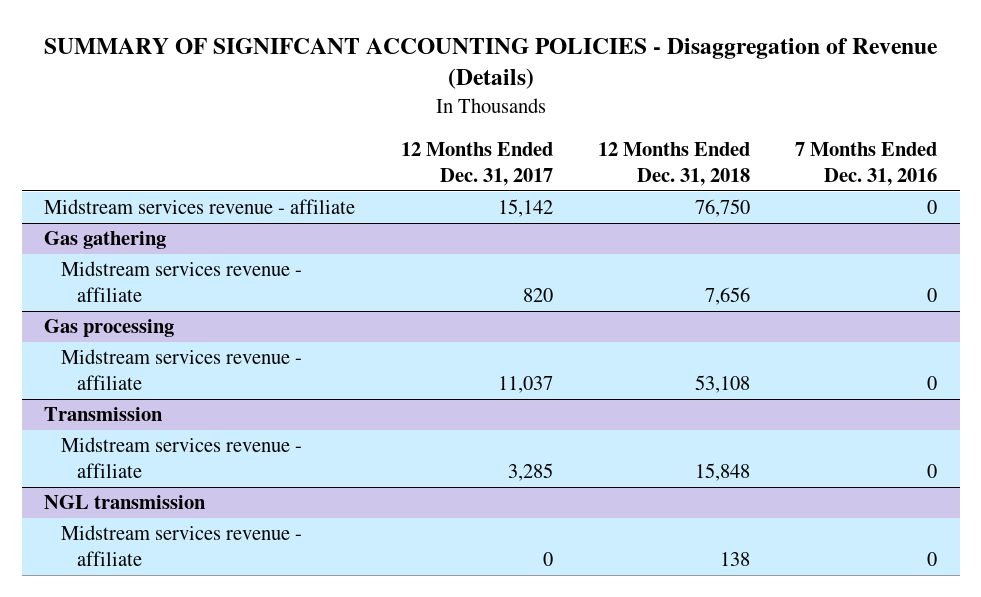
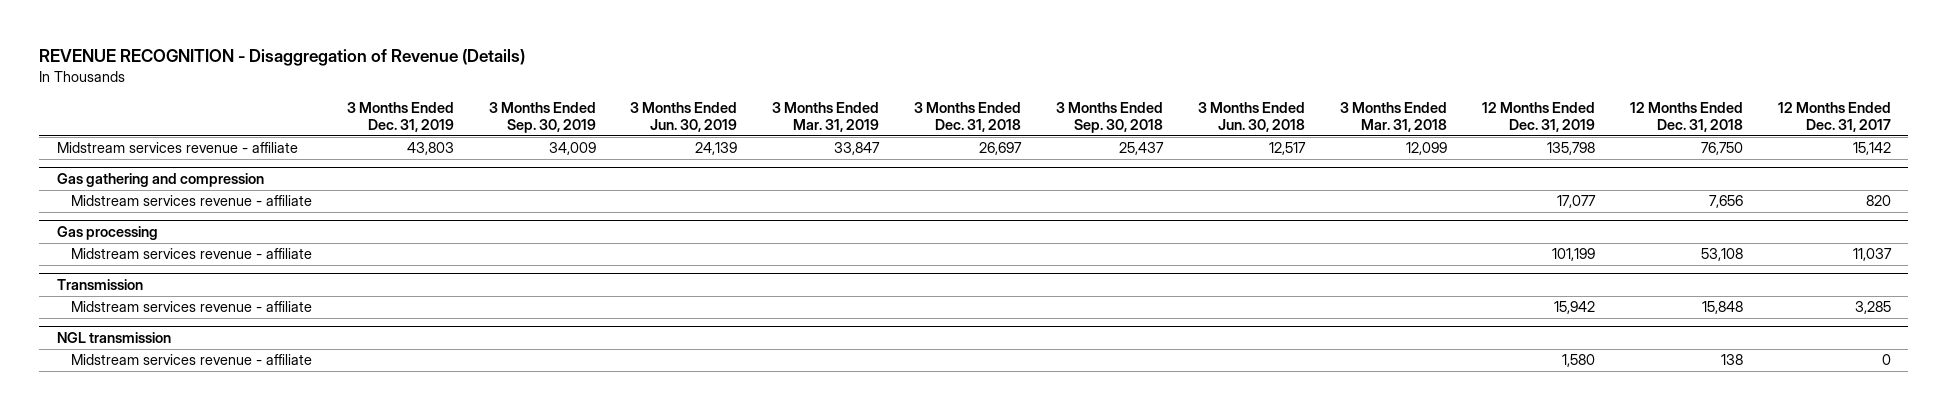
[43,37,938,90] SUMMARY OF SIGNIFCANT ACCOUNTING POLICIES - Disaggregation of Revenue (Details) -> [39,48,526,66] REVENUE RECOGNITION - Disaggregation of Revenue (Details)
[795,142,938,186] 7 Months Ended Dec. 31, 2016 -> none
none -> [346,101,454,133] 3 Months Ended Dec. 31, 2019
none -> [488,101,596,134] 3 Months Ended Sep. 30, 2019
none -> [630,101,738,133] 3 Months Ended Jun. 30, 2019
none -> [772,101,880,133] 3 Months Ended Mar. 31, 2019
none -> [914,101,1022,133] 3 Months Ended Dec. 31, 2018
none -> [1056,101,1164,134] 3 Months Ended Sep. 30, 2018
none -> [1198,101,1306,133] 3 Months Ended Jun. 30, 2018
none -> [1339,101,1447,133] 3 Months Ended Mar. 31, 2018
none -> [1481,101,1595,133] 12 Months Ended Dec. 31, 2019
[44,231,167,250] Gas gathering -> [56,173,264,188] Gas gathering and compression

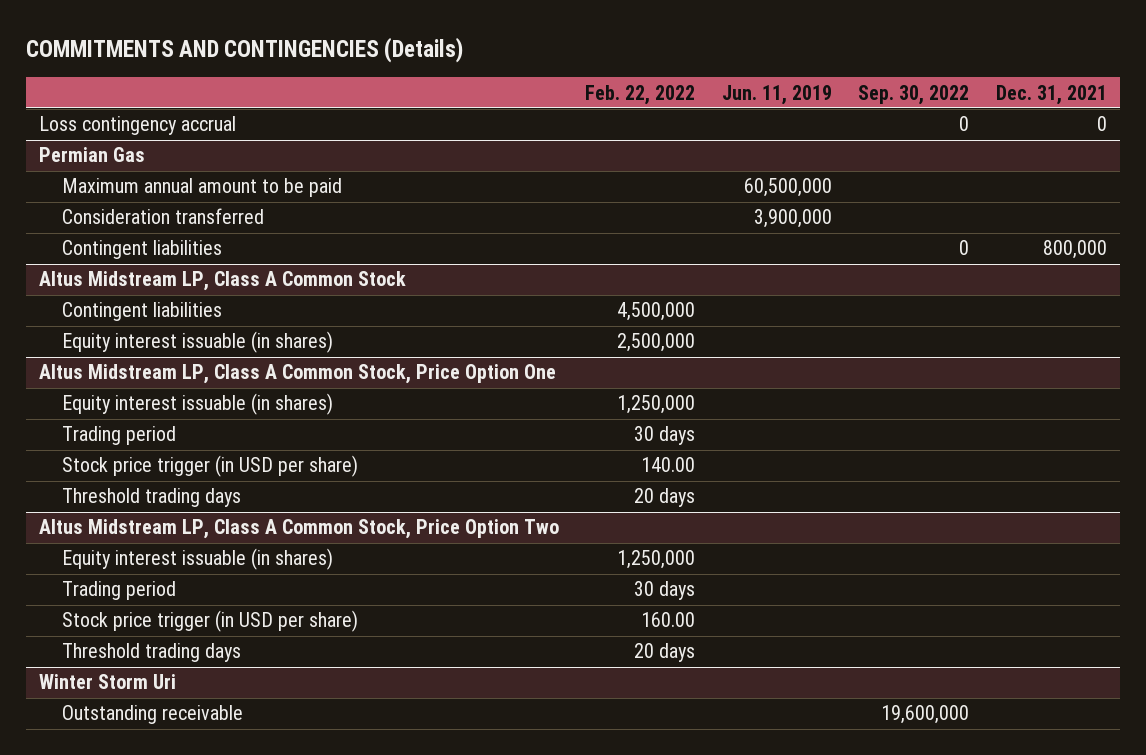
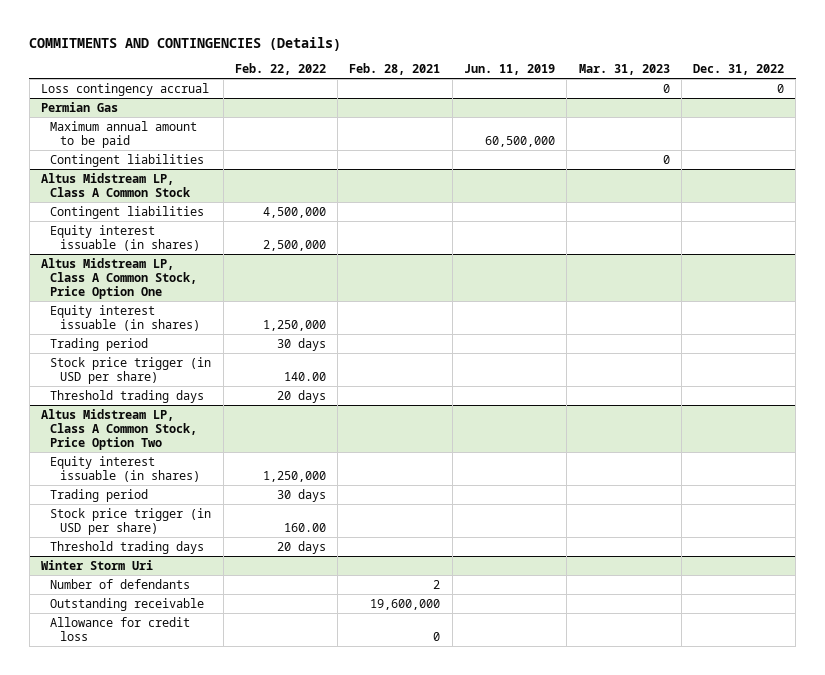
[858,84,970,105] Sep. 30, 2022 -> none
[995,84,1107,105] Dec. 31, 2021 -> none
none -> [349,63,441,76] Feb. 28, 2021
none -> [578,64,670,76] Mar. 31, 2023
none -> [693,64,785,76] Dec. 31, 2022
[61,208,264,225] Consideration transferred -> none
none -> [50,578,191,589] Number of defendants
none -> [50,616,191,641] Allowance for credit loss

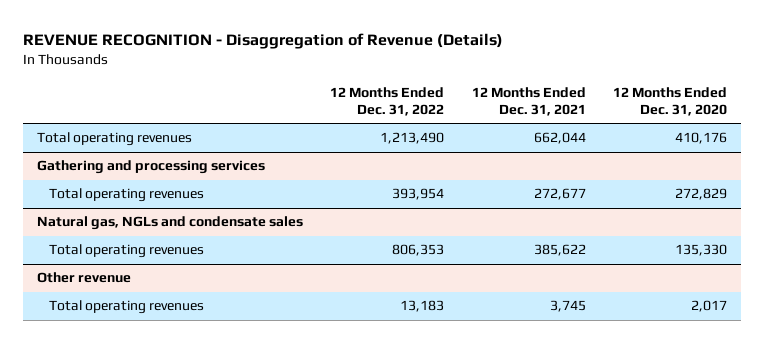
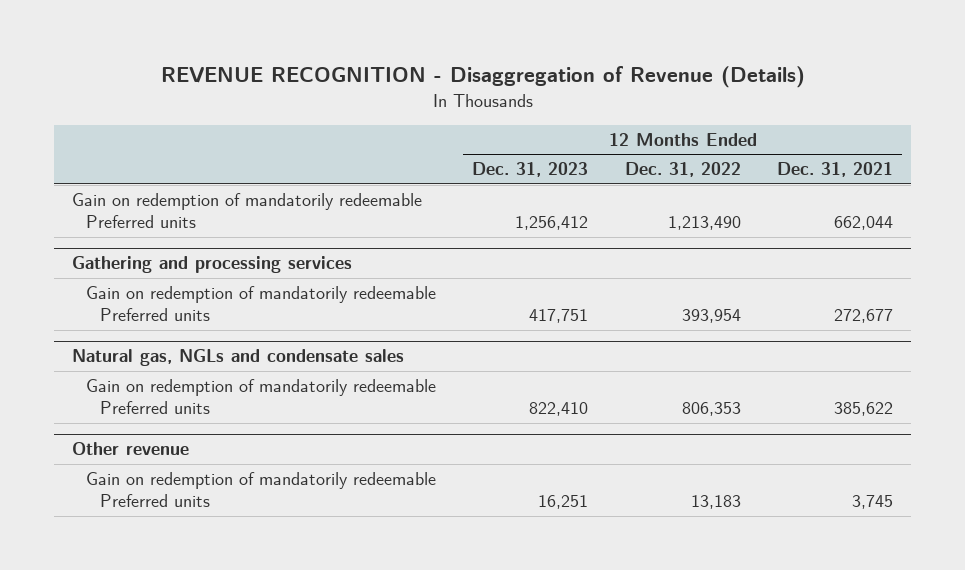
[613,86,728,117] 12 Months Ended Dec. 31, 2020 -> none
none -> [472,162,589,178] Dec. 31, 2023
[37,132,193,147] Total operating revenues -> [72,193,423,229] Gain on redemption of mandatorily redeemable Preferred units
[48,188,204,203] Total operating revenues -> [85,286,436,322] Gain on redemption of mandatorily redeemable Preferred units
[48,244,204,259] Total operating revenues -> [85,379,436,415] Gain on redemption of mandatorily redeemable Preferred units
[48,300,204,315] Total operating revenues -> [85,472,436,508] Gain on redemption of mandatorily redeemable Preferred units

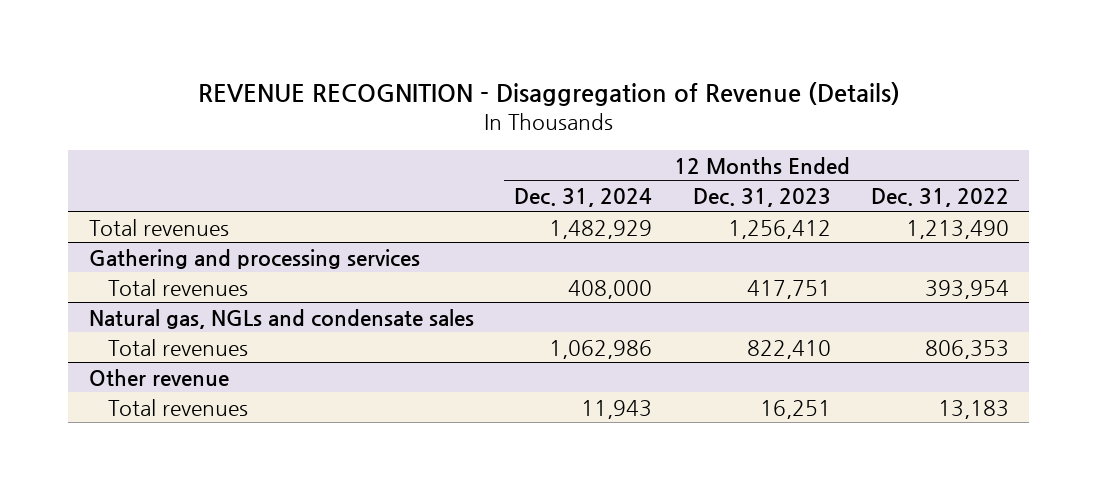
[777,162,894,178] Dec. 31, 2021 -> none
none -> [514,188,653,208] Dec. 31, 2024
[72,193,423,229] Gain on redemption of mandatorily redeemable Preferred units -> [88,218,229,236] Total revenues
[85,286,436,322] Gain on redemption of mandatorily redeemable Preferred units -> [108,278,249,296] Total revenues
[85,379,436,415] Gain on redemption of mandatorily redeemable Preferred units -> [108,338,249,356] Total revenues
[85,472,436,508] Gain on redemption of mandatorily redeemable Preferred units -> [108,398,249,416] Total revenues

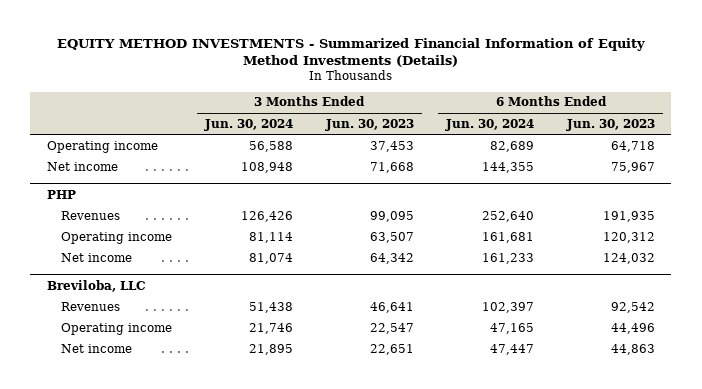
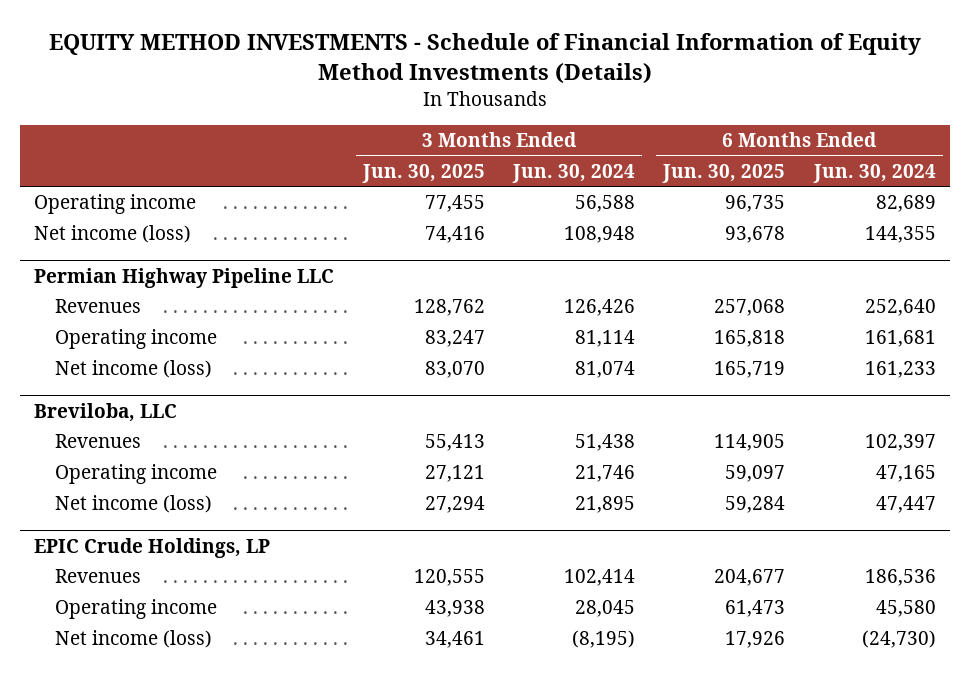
[56,37,645,68] EQUITY METHOD INVESTMENTS - Summarized Financial Information of Equity Method Investments (Details) -> [48,32,921,84] EQUITY METHOD INVESTMENTS - Schedule of Financial Information of Equity Method Investments (Details)
[324,118,414,131] Jun. 30, 2023 -> none
[565,118,655,131] Jun. 30, 2023 -> none
none -> [361,164,485,184] Jun. 30, 2025
none -> [662,164,786,184] Jun. 30, 2025
[46,161,118,171] Net income -> [34,225,192,244] Net income (loss)
[46,189,76,199] PHP -> [34,267,335,288] Permian Highway Pipeline LLC
[61,252,133,262] Net income -> [55,360,213,379] Net income (loss)
[61,343,133,353] Net income -> [55,495,213,514] Net income (loss)
none -> [34,537,271,558] EPIC Crude Holdings, LP
none -> [55,569,142,584] Revenues
none -> [55,599,218,620] Operating income
none -> [55,630,213,649] Net income (loss)

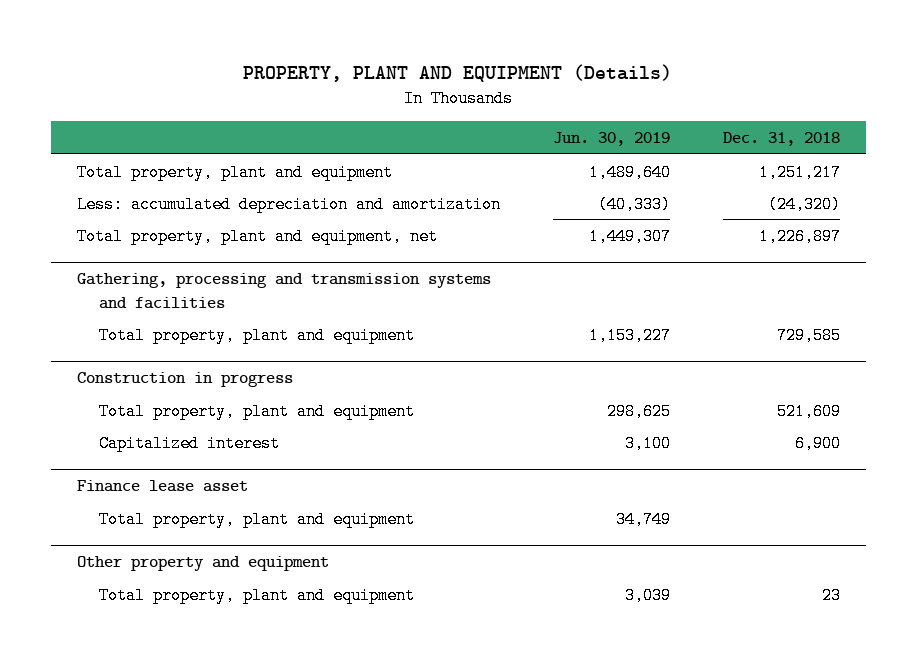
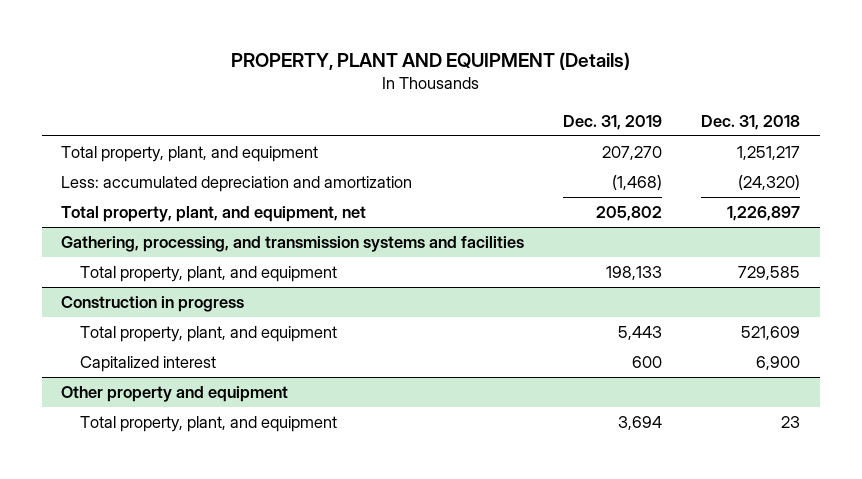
[552,132,670,147] Jun. 30, 2019 -> none
none -> [563,114,663,130] Dec. 31, 2019
[76,163,393,181] Total property, plant and equipment -> [61,146,319,163] Total property, plant, and equipment
[76,227,438,245] Total property, plant and equipment, net -> [61,206,367,223] Total property, plant, and equipment, net
[76,273,491,309] Gathering, processing and transmission systems and facilities -> [61,236,525,253] Gathering, processing, and transmission systems and facilities
[98,326,415,344] Total property, plant and equipment -> [80,266,338,283] Total property, plant, and equipment
[98,402,415,420] Total property, plant and equipment -> [80,326,338,343] Total property, plant, and equipment
[76,480,248,493] Finance lease asset -> none
[98,510,415,528] Total property, plant and equipment -> none
[98,586,415,604] Total property, plant and equipment -> [80,416,338,433] Total property, plant, and equipment

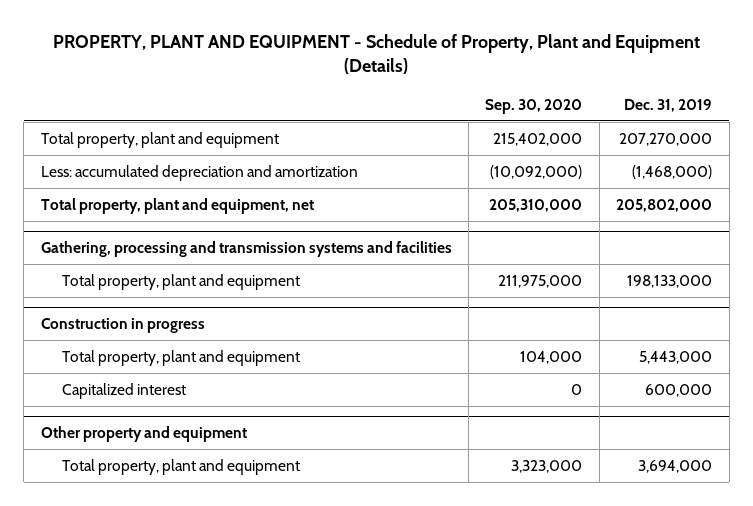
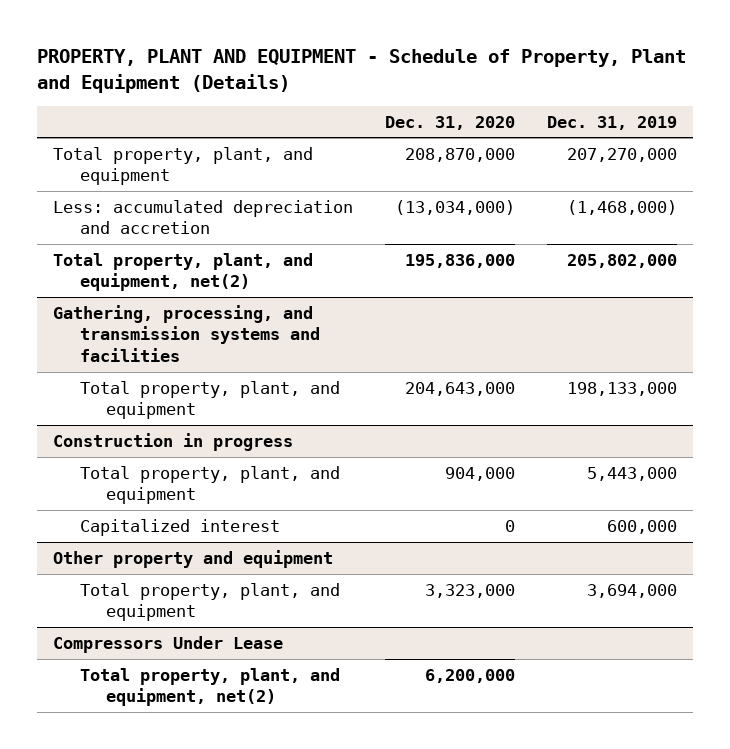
[485,98,583,114] Sep. 30, 2020 -> none
none -> [385,115,516,130] Dec. 31, 2020
[40,131,279,148] Total property, plant and equipment -> [53,146,314,186] Total property, plant, and equipment
[40,164,358,181] Less: accumulated depreciation and amortization -> [53,199,354,235] Less: accumulated depreciation and accretion
[40,197,314,214] Total property, plant and equipment, net -> [53,252,314,292] Total property, plant, and equipment, net(2)
[40,240,452,257] Gathering, processing and transmission systems and facilities -> [53,304,320,362] Gathering, processing, and transmission systems and facilities
[61,273,300,290] Total property, plant and equipment -> [79,380,340,420] Total property, plant, and equipment
[61,349,300,366] Total property, plant and equipment -> [79,465,340,505] Total property, plant, and equipment
[61,458,300,475] Total property, plant and equipment -> [79,582,340,622] Total property, plant, and equipment
none -> [53,635,284,653] Compressors Under Lease
none -> [79,667,340,707] Total property, plant, and equipment, net(2)

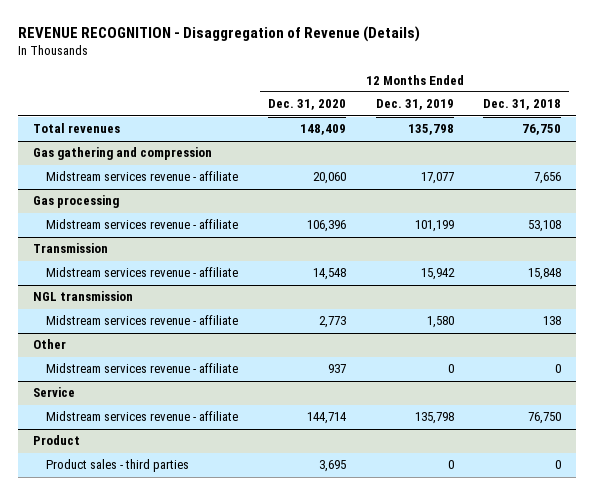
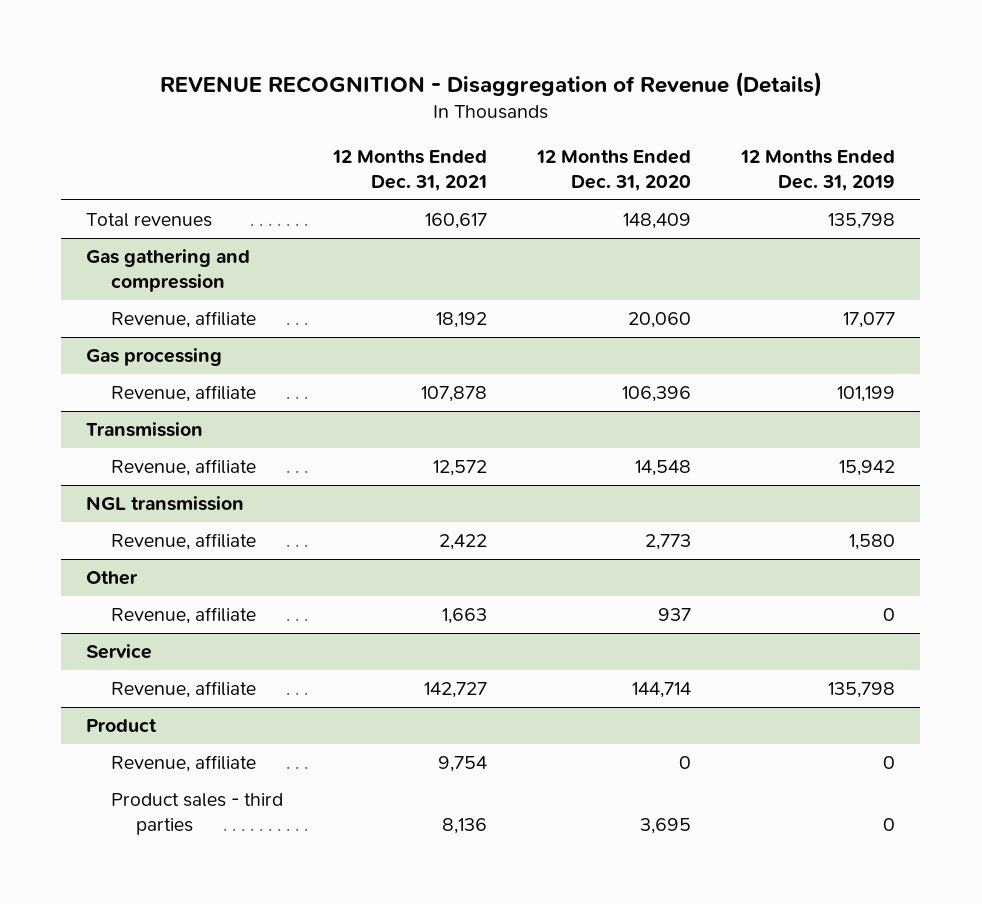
[483,99,562,111] Dec. 31, 2018 -> none
none -> [332,149,488,191] 12 Months Ended Dec. 31, 2021
[46,171,239,182] Midstream services revenue - affiliate -> [111,311,257,329] Revenue, affiliate
[46,219,239,230] Midstream services revenue - affiliate -> [111,385,257,403] Revenue, affiliate
[46,267,239,278] Midstream services revenue - affiliate -> [111,459,257,477] Revenue, affiliate
[46,315,239,326] Midstream services revenue - affiliate -> [111,533,257,551] Revenue, affiliate
[46,363,239,374] Midstream services revenue - affiliate -> [111,607,257,625] Revenue, affiliate
[46,411,239,422] Midstream services revenue - affiliate -> [111,681,257,699] Revenue, affiliate
none -> [111,755,257,773] Revenue, affiliate

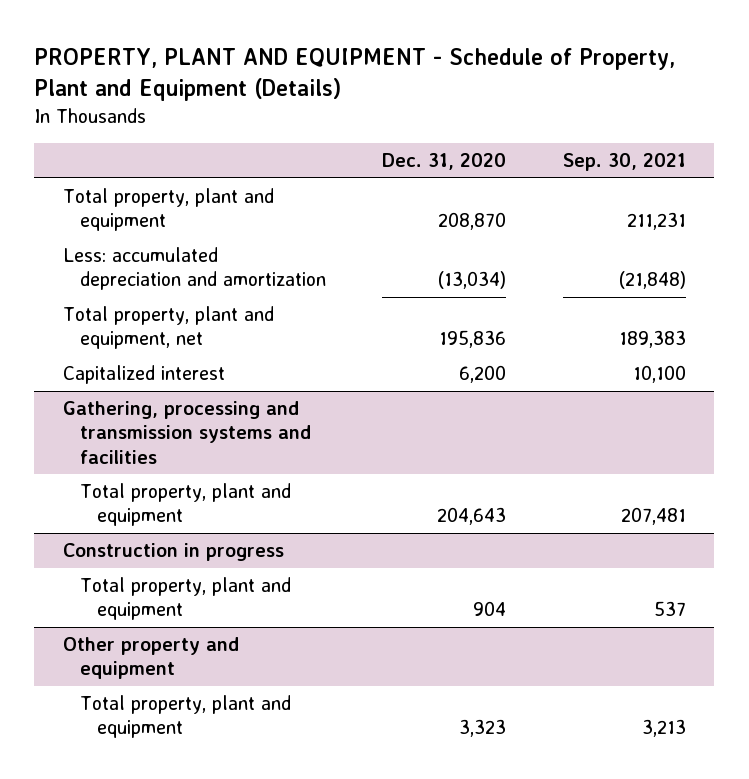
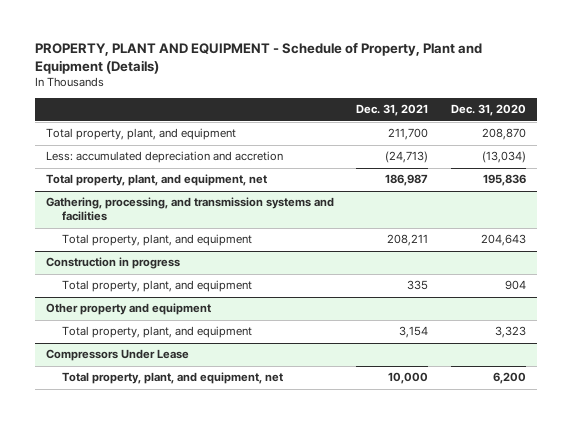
[562,153,686,172] Sep. 30, 2021 -> none
none -> [356,104,429,117] Dec. 31, 2021
[62,365,225,385] Capitalized interest -> none
[62,188,274,232] Total property, plant and equipment -> [46,128,237,141] Total property, plant, and equipment
[62,247,326,291] Less: accumulated depreciation and amortization -> [46,151,284,164] Less: accumulated depreciation and accretion
[62,306,274,350] Total property, plant and equipment, net -> [46,174,268,187] Total property, plant, and equipment, net
[62,401,311,464] Gathering, processing and transmission systems and facilities -> [46,197,335,222] Gathering, processing, and transmission systems and facilities
[79,483,291,527] Total property, plant and equipment -> [62,234,253,247] Total property, plant, and equipment
[79,577,291,621] Total property, plant and equipment -> [62,280,253,293] Total property, plant, and equipment
[79,695,291,739] Total property, plant and equipment -> [62,326,253,339] Total property, plant, and equipment
none -> [46,349,190,362] Compressors Under Lease
none -> [62,372,284,385] Total property, plant, and equipment, net

